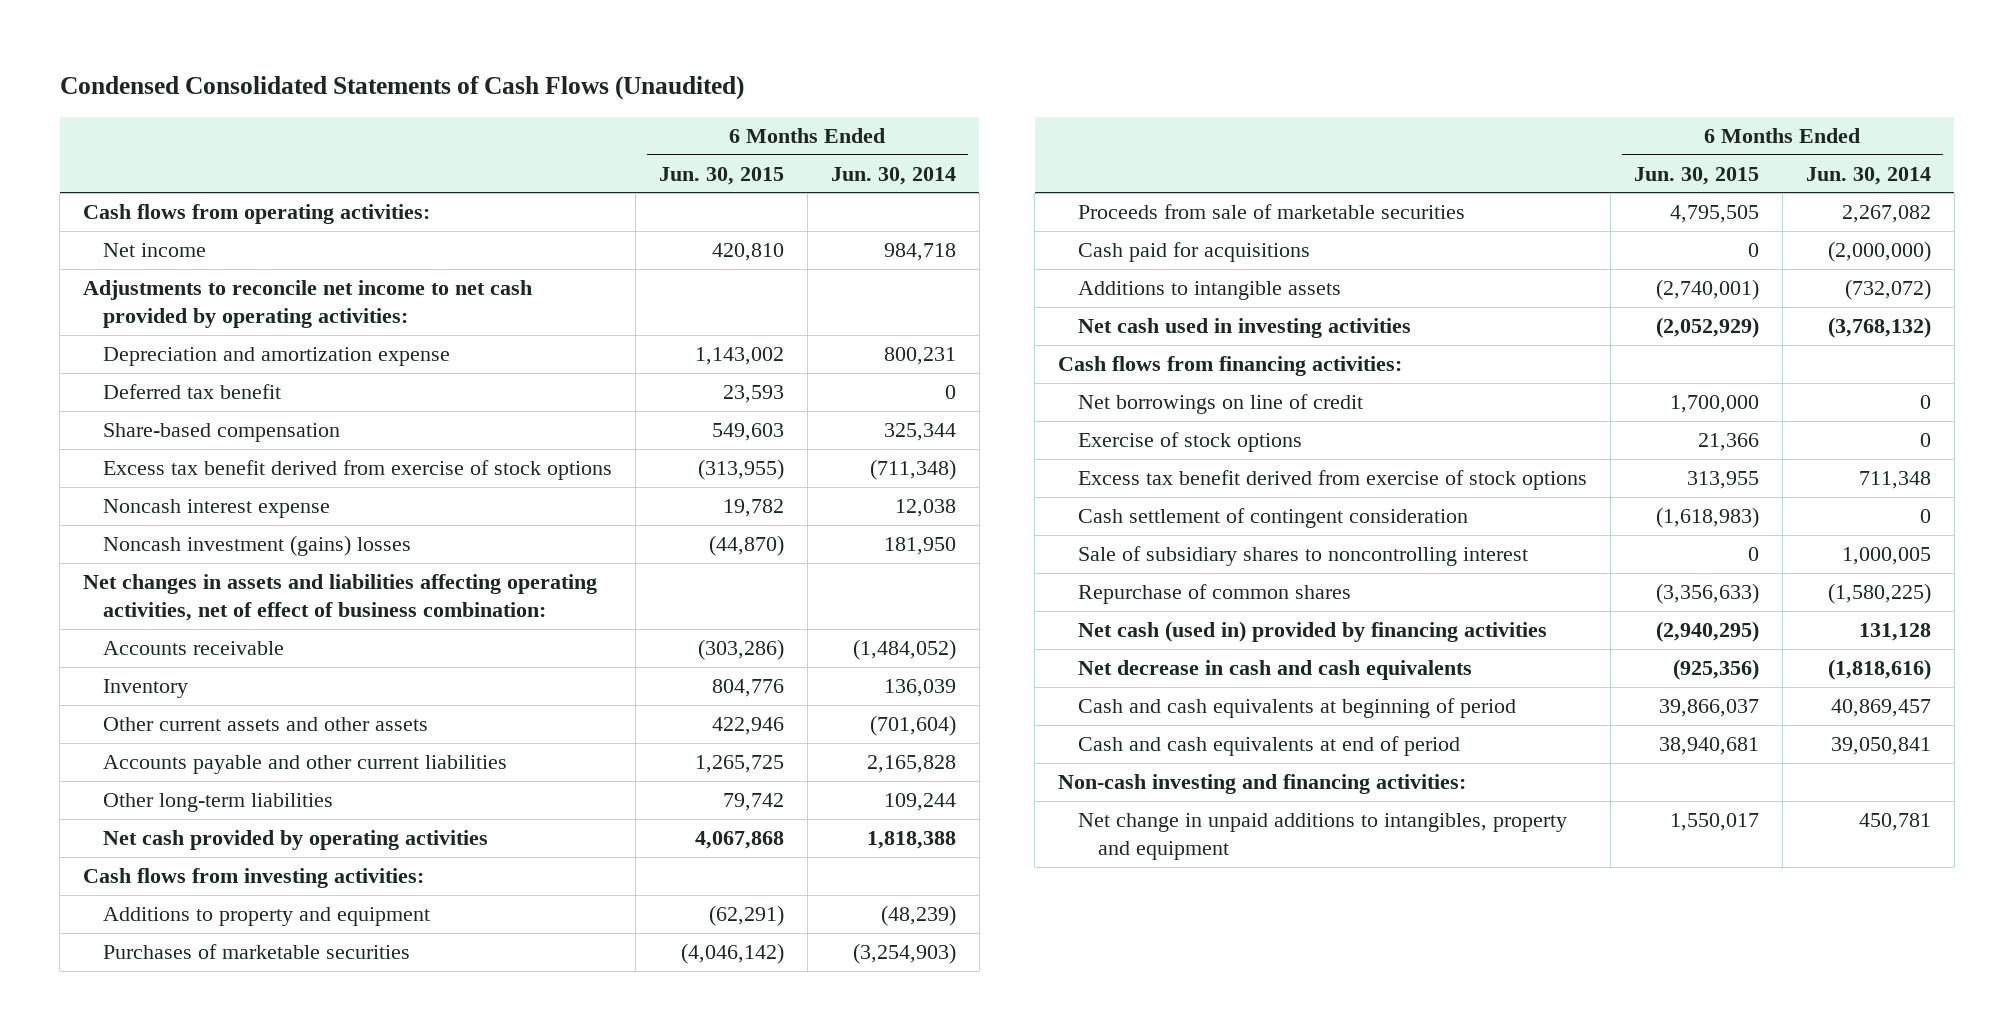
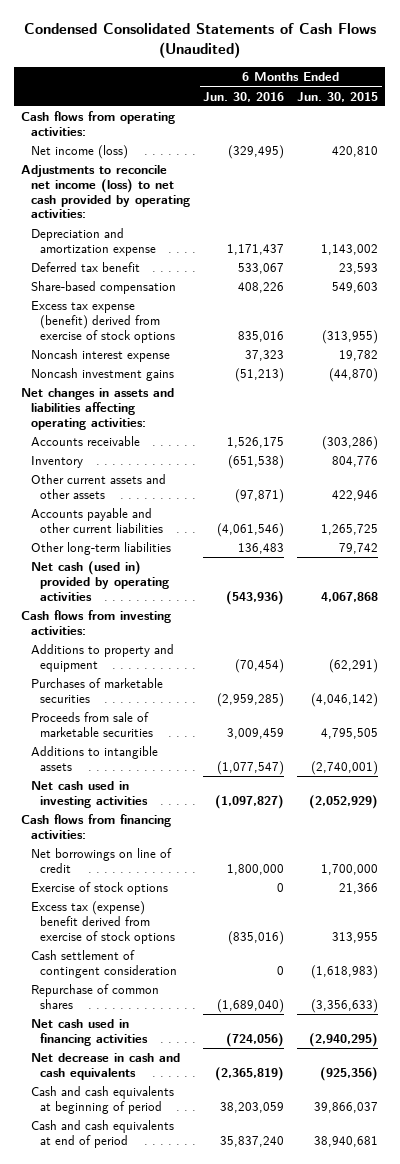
[830,166,956,185] Jun. 30, 2014 -> none
none -> [203,91,285,102] Jun. 30, 2016
[103,243,207,258] Net income -> [30,145,128,160] Net income (loss)
[83,280,533,329] Adjustments to reconcile net income to net cash provided by operating activities: -> [21,165,190,219] Adjustments to reconcile net income (loss) to net cash provided by operating activities:
[103,460,613,481] Excess tax benefit derived from exercise of stock options -> [30,301,176,343] Excess tax expense (benefit) derived from exercise of stock options
[103,535,412,557] Noncash investment (gains) losses -> [30,368,174,382] Noncash investment gains
[83,574,598,622] Net changes in assets and liabilities affecting operating activities, net of effect of business combination: -> [21,388,175,430] Net changes in assets and liabilities affecting operating activities:
[103,830,489,851] Net cash provided by operating activities -> [30,561,170,601] Net cash (used in) provided by operating activities
[1078,242,1311,263] Cash paid for acquisitions -> none
[1078,470,1588,491] Excess tax benefit derived from exercise of stock options -> [30,901,176,944] Excess tax (expense) benefit derived from exercise of stock options
[1078,546,1529,567] Sale of subsidiary shares to noncontrolling interest -> none
[1078,621,1548,643] Net cash (used in) provided by financing activities -> [30,1019,149,1046] Net cash used in financing activities
[1058,774,1467,795] Non-cash investing and financing activities: -> none
[1078,813,1568,861] Net change in unpaid additions to intangibles, property and equipment -> none

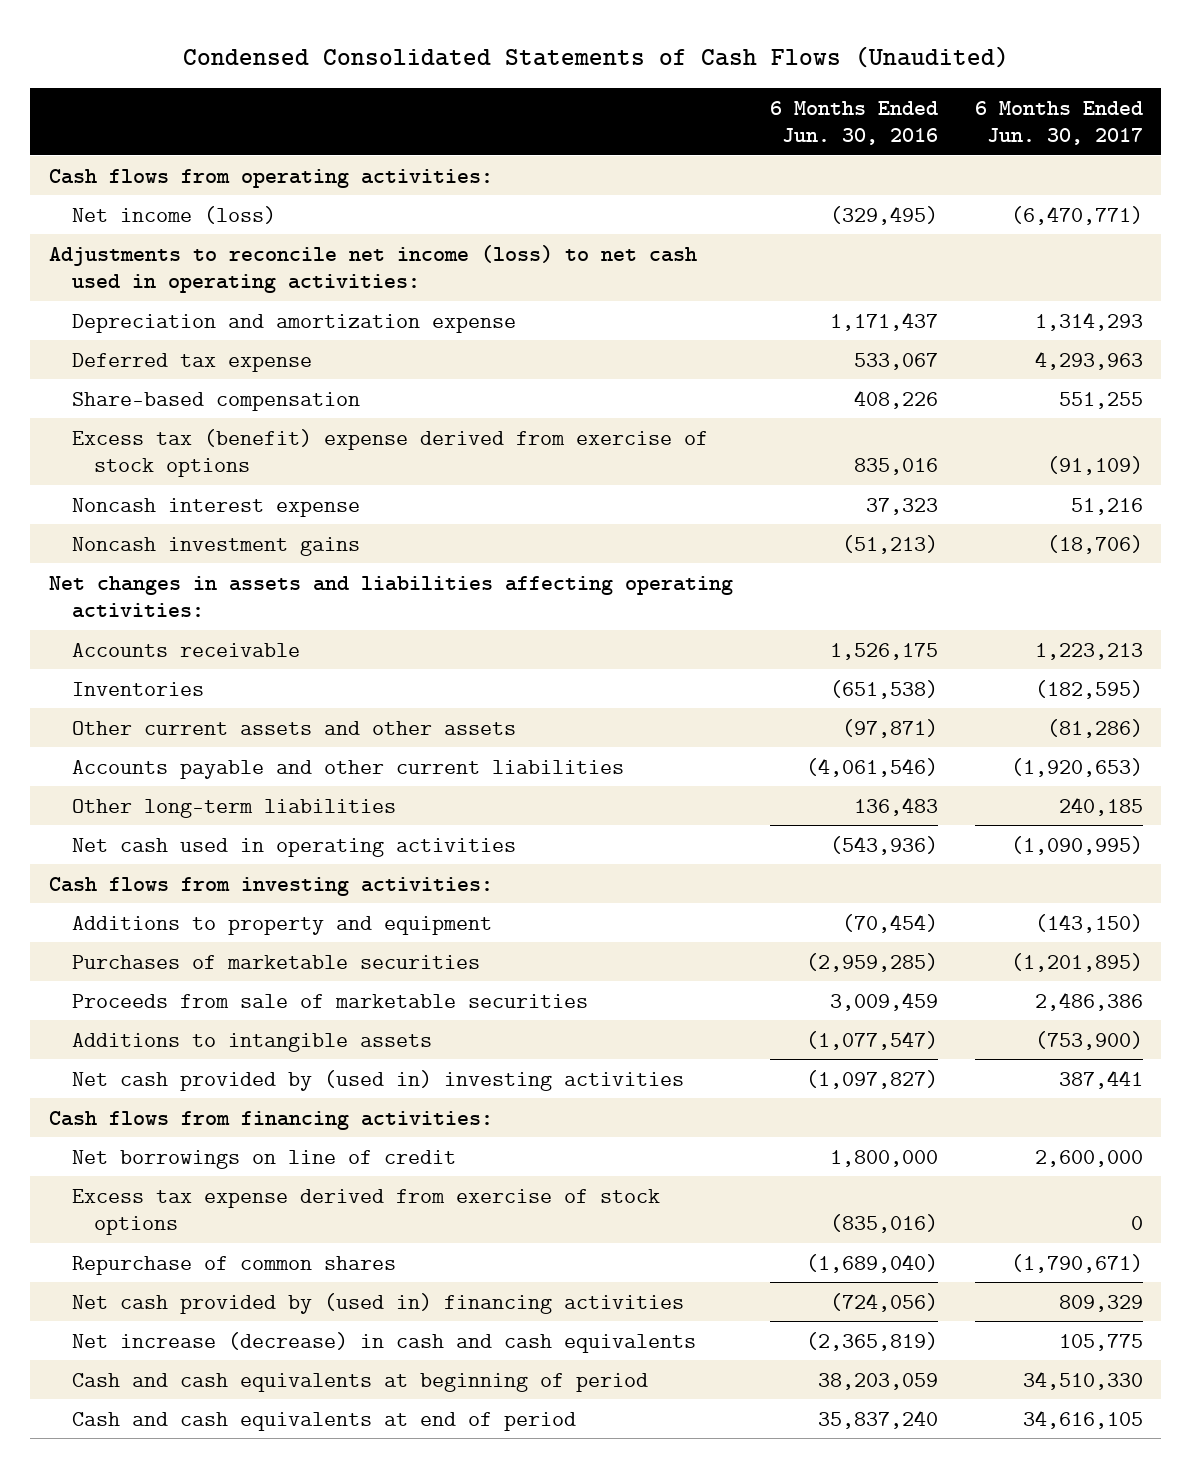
[297,91,379,102] Jun. 30, 2015 -> none
none -> [974,100,1143,146] 6 Months Ended Jun. 30, 2017
[21,165,190,219] Adjustments to reconcile net income (loss) to net cash provided by operating activities: -> [48,244,697,293] Adjustments to reconcile net income (loss) to net cash used in operating activities:
[30,262,140,273] Deferred tax benefit -> [71,352,312,372] Deferred tax expense
[30,301,176,343] Excess tax expense (benefit) derived from exercise of stock options -> [71,428,708,477] Excess tax (benefit) expense derived from exercise of stock options
[30,456,83,469] Inventory -> [71,681,204,696] Inventories
[30,561,170,601] Net cash (used in) provided by operating activities -> [71,837,516,857] Net cash used in operating activities
[30,781,149,808] Net cash used in investing activities -> [71,1069,684,1091] Net cash provided by (used in) investing activities
[30,882,168,896] Exercise of stock options -> none
[30,950,178,978] Cash settlement of contingent consideration -> none
[30,901,176,944] Excess tax (expense) benefit derived from exercise of stock options -> [71,1188,660,1235] Excess tax expense derived from exercise of stock options
[30,1019,149,1046] Net cash used in financing activities -> [71,1292,684,1314] Net cash provided by (used in) financing activities
[30,1053,180,1080] Net decrease in cash and cash equivalents -> [71,1331,696,1353] Net increase (decrease) in cash and cash equivalents

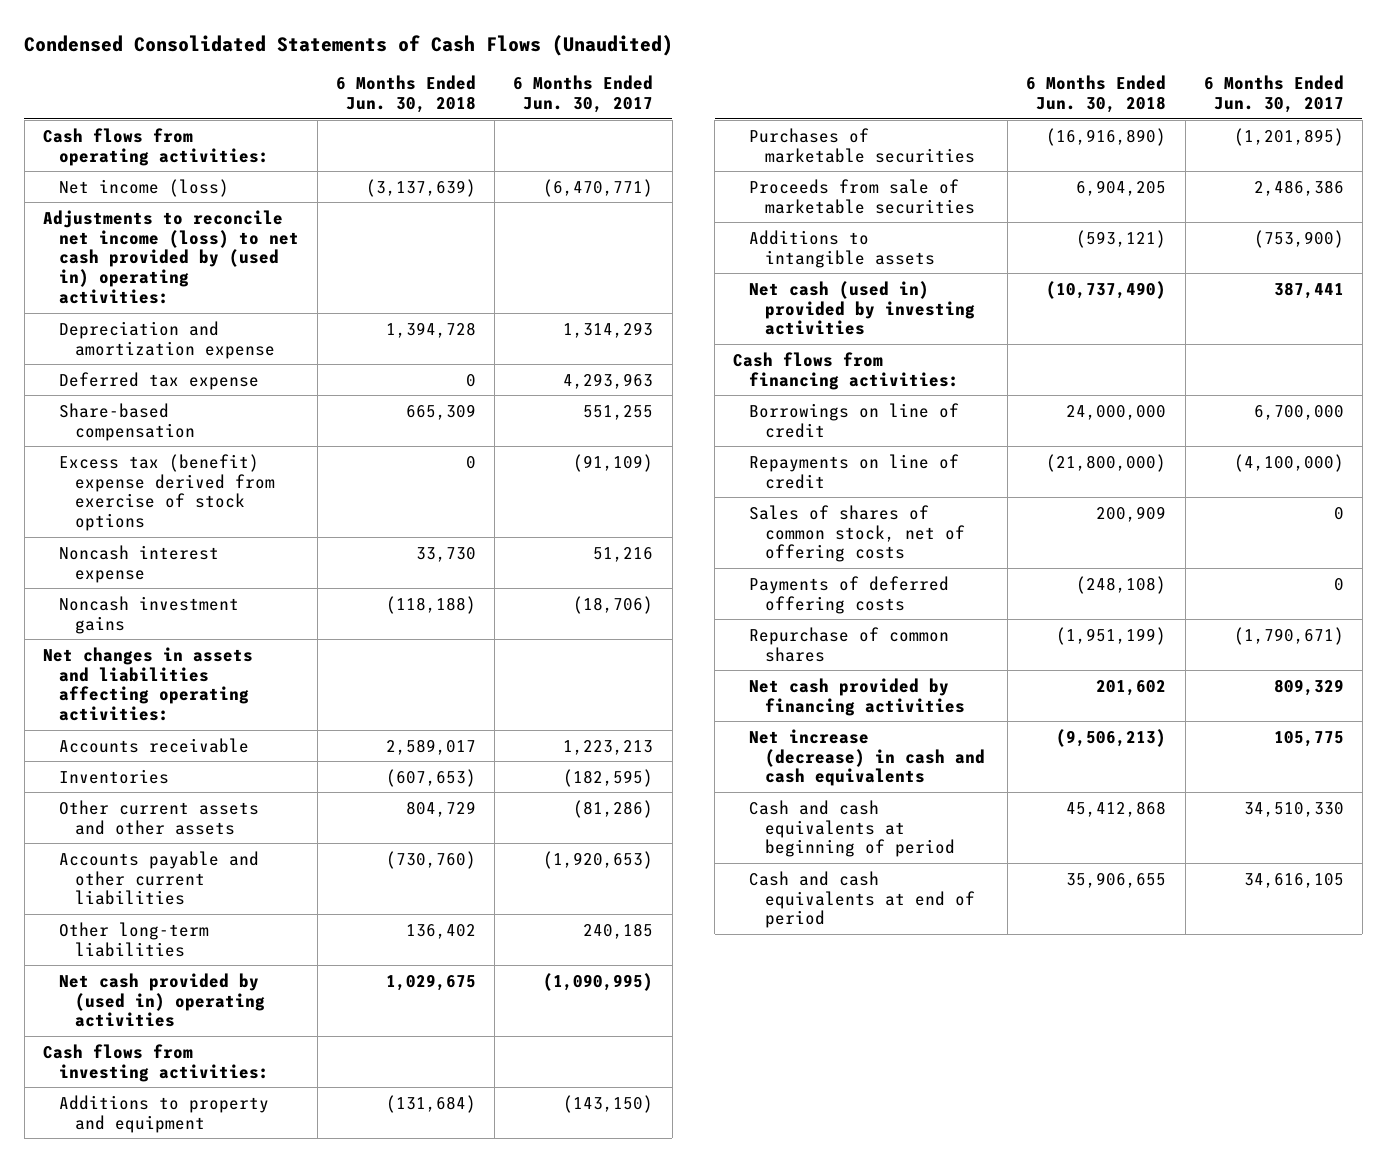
[769,100,938,146] 6 Months Ended Jun. 30, 2016 -> none
none -> [336,75,477,114] 6 Months Ended Jun. 30, 2018
[48,244,697,293] Adjustments to reconcile net income (loss) to net cash used in operating activities: -> [42,209,300,305] Adjustments to reconcile net income (loss) to net cash provided by (used in) operating activities:
[71,837,516,857] Net cash used in operating activities -> [59,972,266,1028] Net cash provided by (used in) operating activities
[71,1069,684,1091] Net cash provided by (used in) investing activities -> [749,280,976,336] Net cash (used in) provided by investing activities
[71,1188,660,1235] Excess tax expense derived from exercise of stock options -> none
[71,1149,456,1169] Net borrowings on line of credit -> [749,402,960,438] Borrowings on line of credit
[1034,1149,1143,1167] 2,600,000 -> [1253,404,1344,420] 6,700,000
none -> [749,453,960,489] Repayments on line of credit
none -> [749,504,966,563] Sales of shares of common stock, net of offering costs
none -> [749,575,950,614] Payments of deferred offering costs
[71,1292,684,1314] Net cash provided by (used in) financing activities -> [749,677,966,716] Net cash provided by financing activities

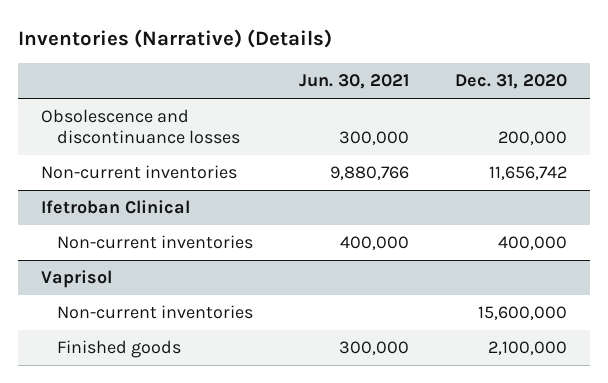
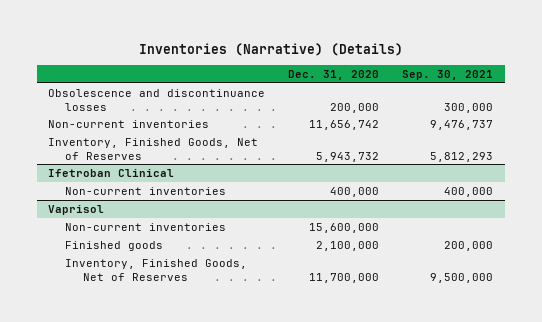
[299,74,410,90] Jun. 30, 2021 -> none
none -> [402,70,494,81] Sep. 30, 2021
none -> [48,137,259,160] Inventory, Finished Goods, Net of Reserves
none -> [65,258,248,281] Inventory, Finished Goods, Net of Reserves

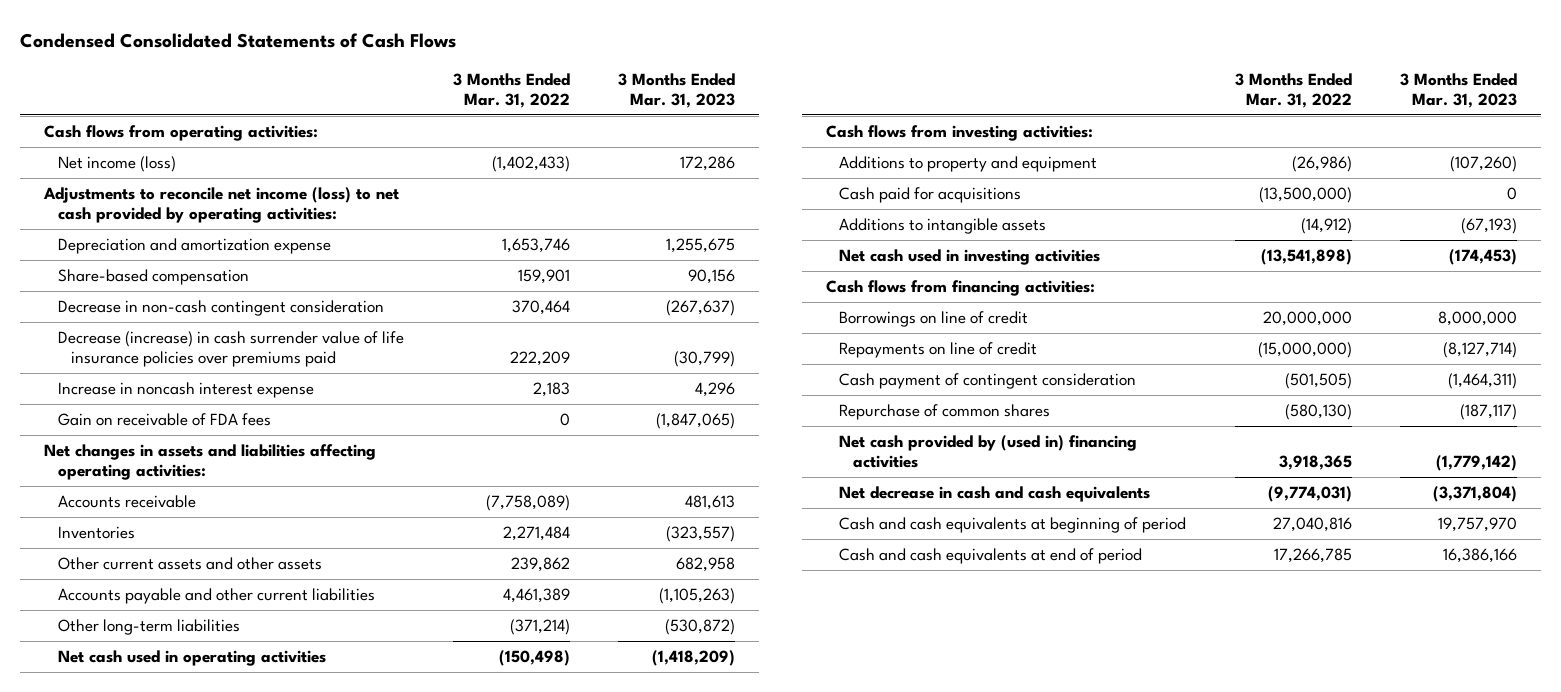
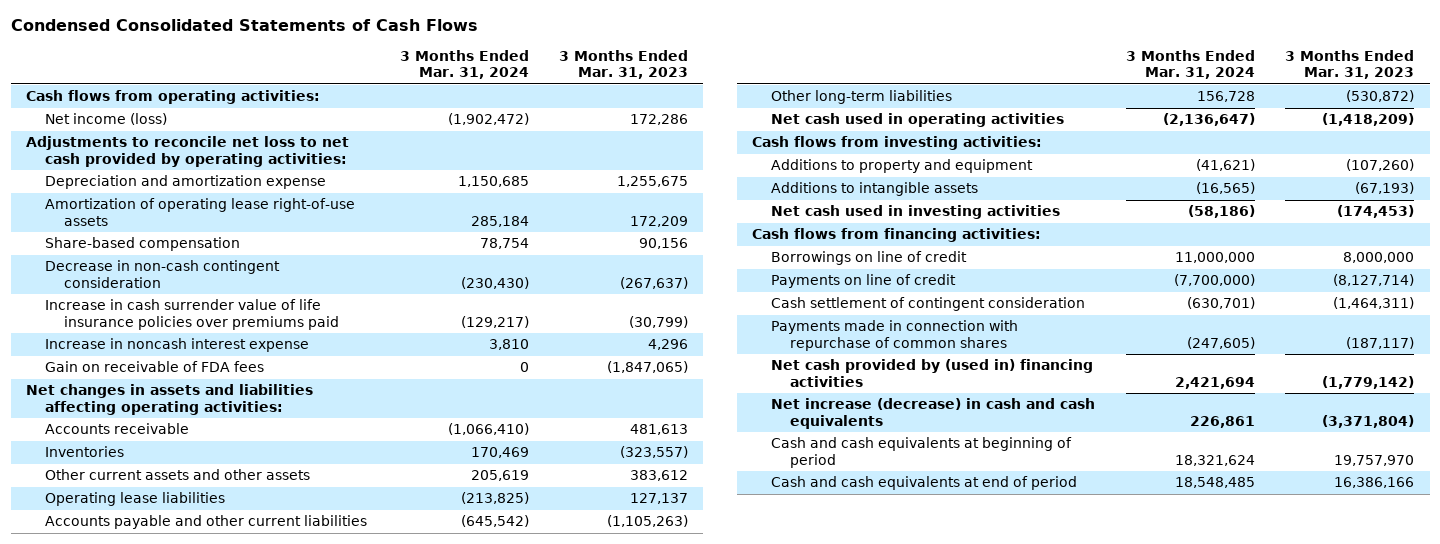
[452,72,570,109] 3 Months Ended Mar. 31, 2022 -> none
none -> [399,49,529,80] 3 Months Ended Mar. 31, 2024
[43,186,400,224] Adjustments to reconcile net income (loss) to net cash provided by operating activities: -> [26,136,350,167] Adjustments to reconcile net loss to net cash provided by operating activities:
none -> [44,198,355,226] Amortization of operating lease right-of-use assets
[57,330,404,368] Decrease (increase) in cash surrender value of life insurance policies over premiums paid -> [44,299,339,330] Increase in cash surrender value of life insurance policies over premiums paid
[675,556,735,572] 682,958 -> [630,470,689,482] 383,612
none -> [44,492,225,507] Operating lease liabilities
[839,186,1022,203] Cash paid for acquisitions -> none
[839,341,1038,358] Repayments on line of credit -> [771,274,957,289] Payments on line of credit
[839,372,1137,389] Cash payment of contingent consideration -> [771,297,1086,312] Cash settlement of contingent consideration
[839,403,1051,420] Repurchase of common shares -> [771,320,1019,351] Payments made in connection with repurchase of common shares
[839,485,1151,502] Net decrease in cash and cash equivalents -> [771,398,1096,429] Net increase (decrease) in cash and cash equivalents

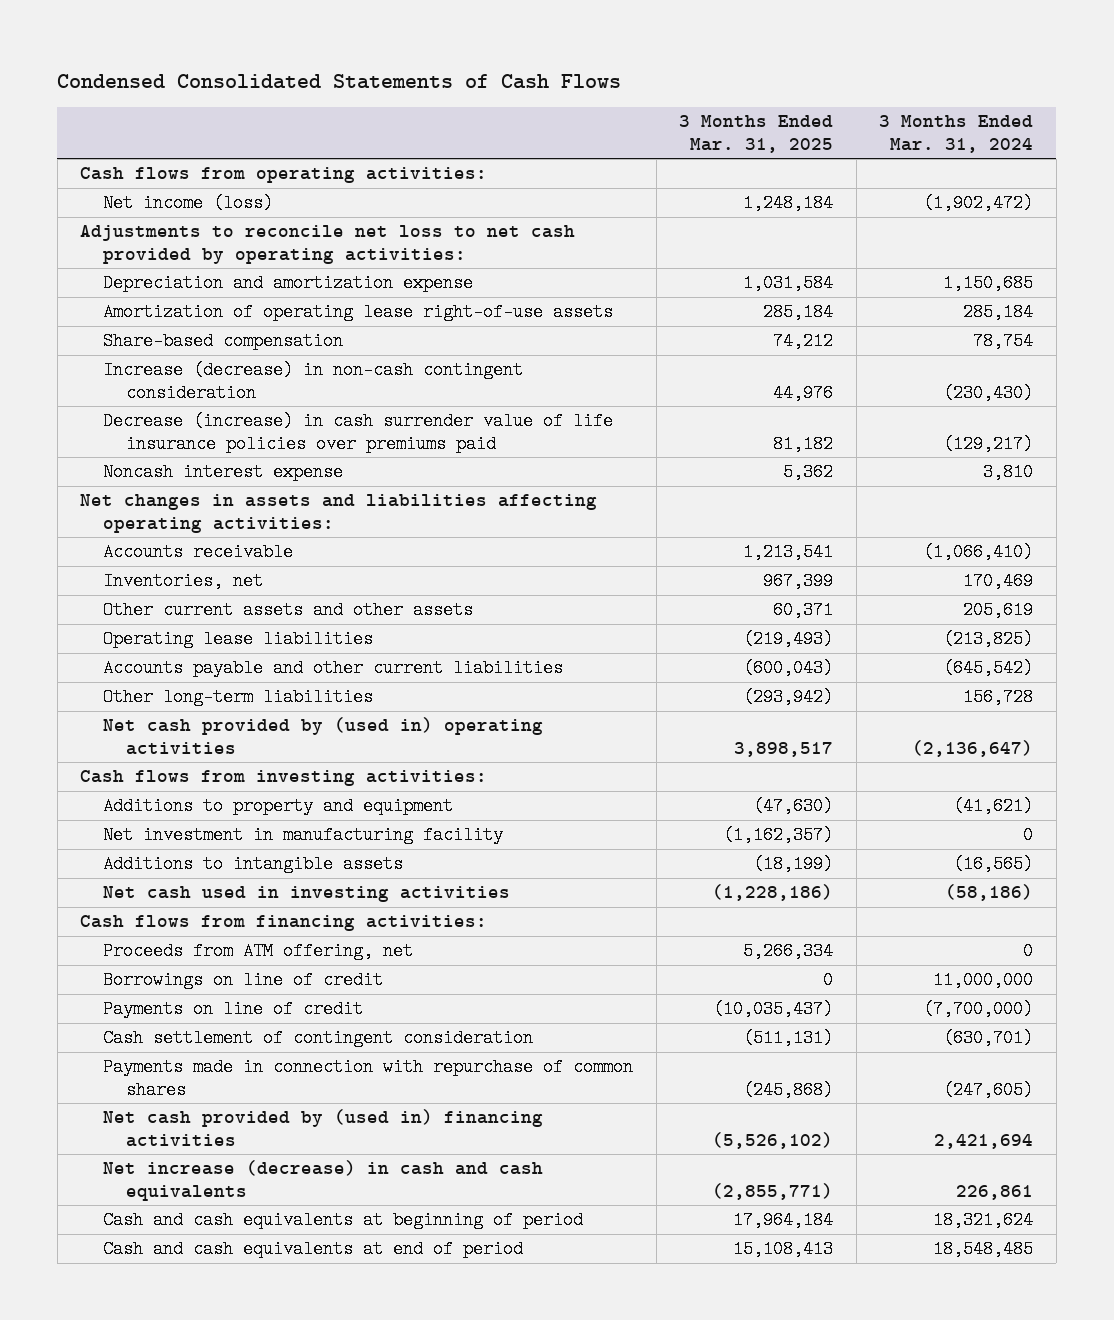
[559,49,689,80] 3 Months Ended Mar. 31, 2023 -> none
none -> [679,115,834,154] 3 Months Ended Mar. 31, 2025
[44,361,264,373] Gain on receivable of FDA fees -> none
[44,260,280,288] Decrease in non-cash contingent consideration -> [103,361,524,403] Increase (decrease) in non-cash contingent consideration
[44,299,339,330] Increase in cash surrender value of life insurance policies over premiums paid -> [103,412,614,454] Decrease (increase) in cash surrender value of life insurance policies over premiums paid
[44,338,309,353] Increase in noncash interest expense -> [103,463,344,482] Noncash interest expense
[44,446,124,458] Inventories -> [103,572,264,591] Inventories, net
[771,113,1065,128] Net cash used in operating activities -> [103,717,544,756] Net cash provided by (used in) operating activities
none -> [103,826,504,845] Net investment in manufacturing facility
none -> [103,942,414,961] Proceeds from ATM offering, net

